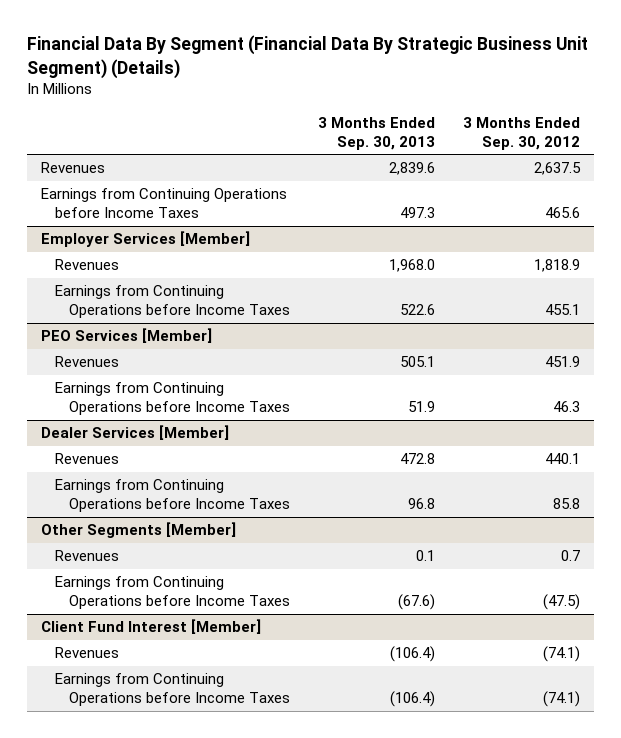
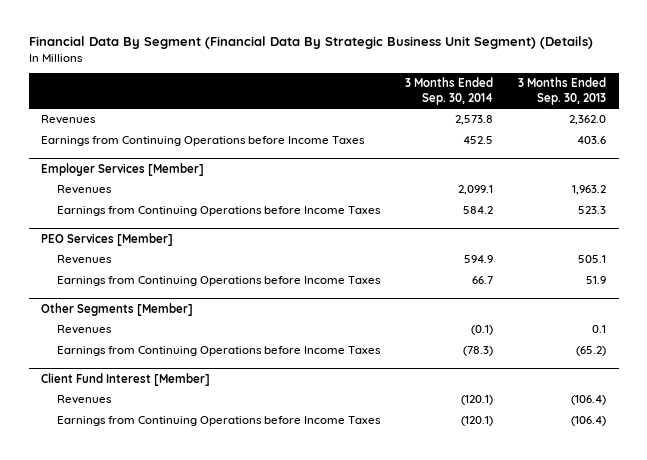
[462,116,580,150] 3 Months Ended Sep. 30, 2012 -> none
none -> [405,77,494,105] 3 Months Ended Sep. 30, 2014
[388,162,435,176] 2,839.6 -> [569,115,607,126] 2,362.0
[399,207,435,219] 497.3 -> [577,136,607,145] 403.6
[388,259,435,273] 1,968.0 -> [572,185,607,196] 1,963.2
[399,304,435,316] 522.6 -> [578,206,607,215] 523.3
[41,425,230,441] Dealer Services [Member] -> none
[54,453,119,465] Revenues -> none
[54,479,290,513] Earnings from Continuing Operations before Income Taxes -> none
[397,594,435,611] (67.6) -> [576,346,607,357] (65.2)

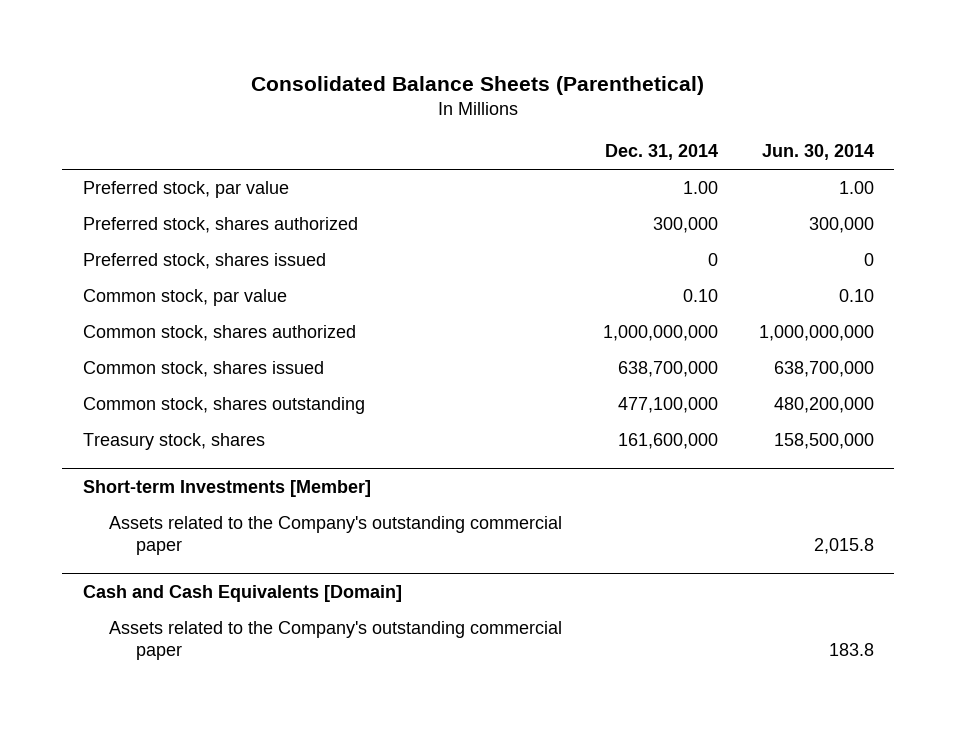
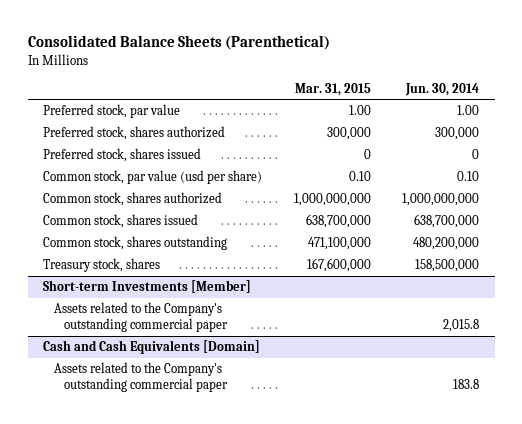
[605,144,719,161] Dec. 31, 2014 -> none
none -> [294,82,371,96] Mar. 31, 2015
[82,289,287,307] Common stock, par value -> [43,170,263,185] Common stock, par value (usd per share)

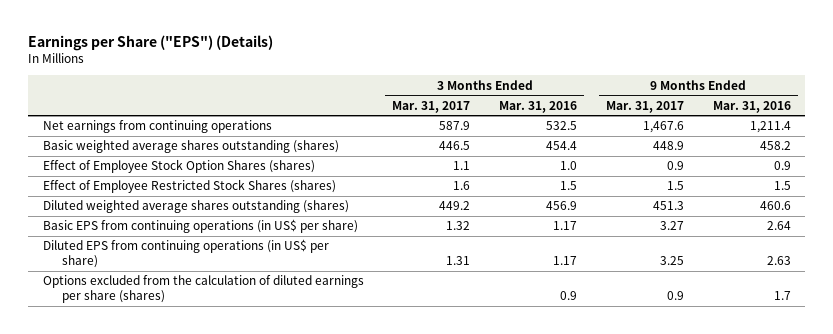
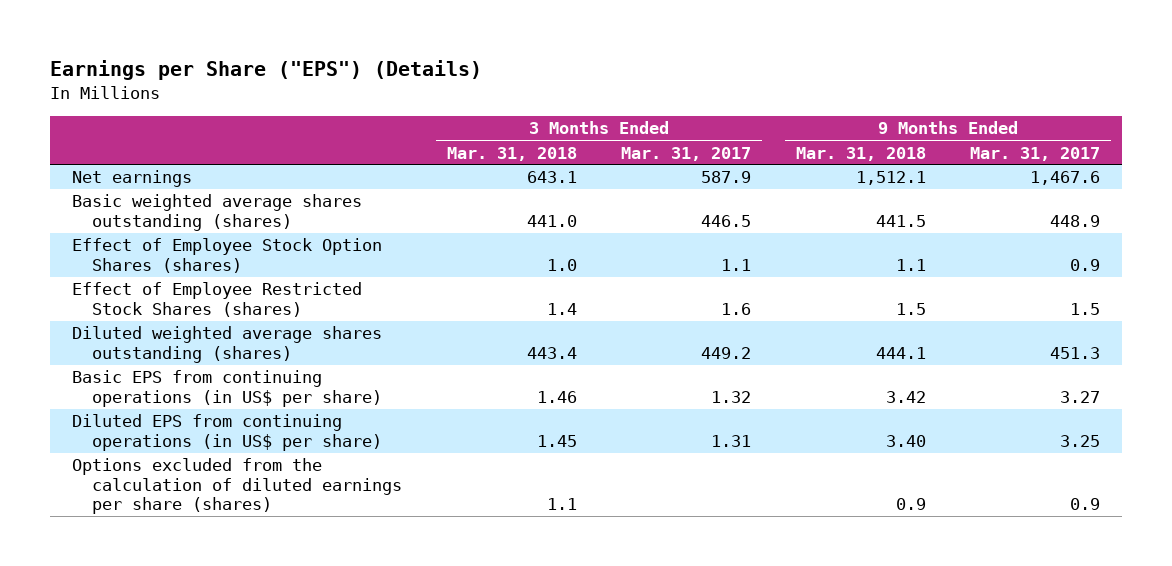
[499,100,578,113] Mar. 31, 2016 -> none
[712,100,791,113] Mar. 31, 2016 -> none
none -> [446,146,577,161] Mar. 31, 2018
none -> [795,146,926,161] Mar. 31, 2018
[42,120,272,134] Net earnings from continuing operations -> [72,170,193,188] Net earnings

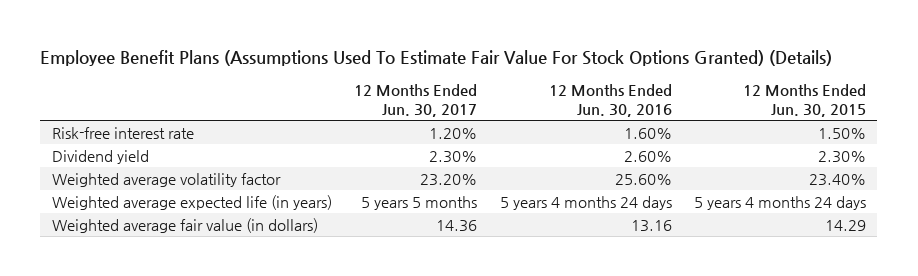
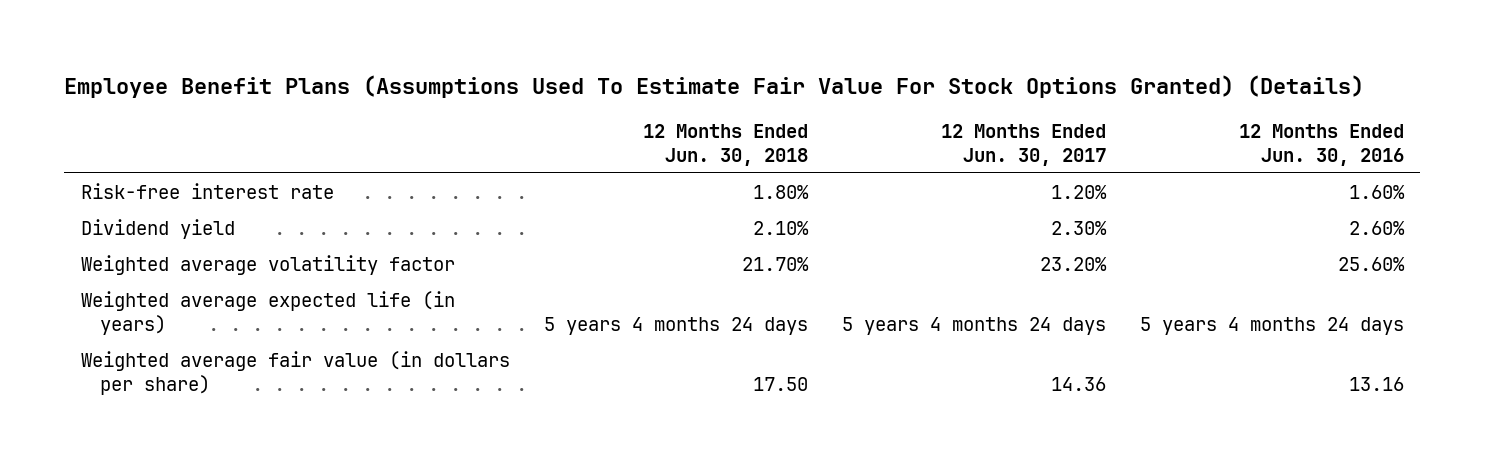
[743,83,867,117] 12 Months Ended Jun. 30, 2015 -> none
none -> [642,123,808,166] 12 Months Ended Jun. 30, 2018
[361,195,478,210] 5 years 5 months -> [841,316,1106,335] 5 years 4 months 24 days
[51,217,318,233] Weighted average fair value (in dollars) -> [81,350,511,395] Weighted average fair value (in dollars per share)

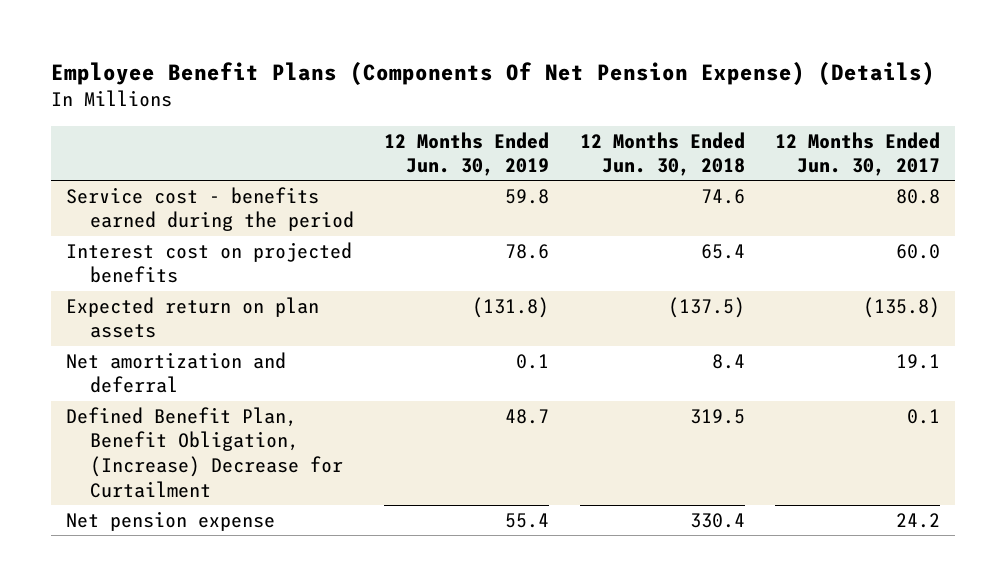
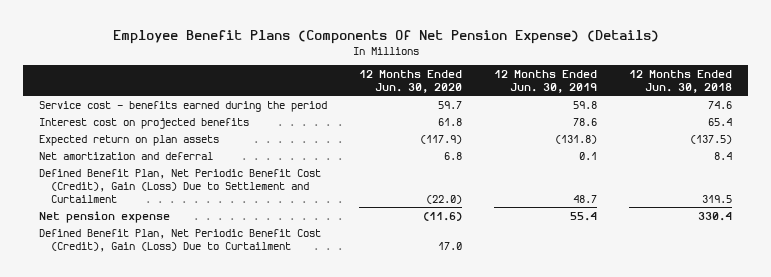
[774,131,940,177] 12 Months Ended Jun. 30, 2017 -> none
none -> [359,69,463,94] 12 Months Ended Jun. 30, 2020
[65,406,343,498] Defined Benefit Plan, Benefit Obligation, (Increase) Decrease for Curtailment -> [39,168,322,204] Defined Benefit Plan, Net Periodic Benefit Cost (Credit), Gain (Loss) Due to Settlement and Curtailment
none -> [39,228,322,252] Defined Benefit Plan, Net Periodic Benefit Cost (Credit), Gain (Loss) Due to Curtailment

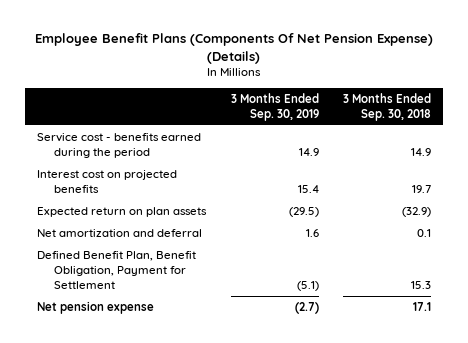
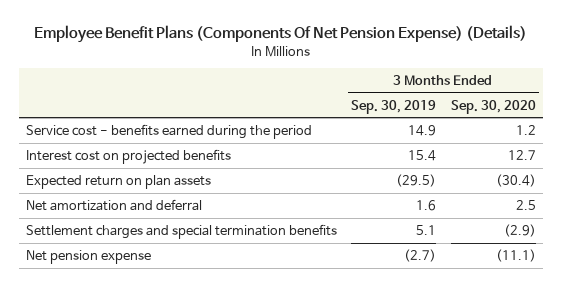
[343,93,432,121] 3 Months Ended Sep. 30, 2018 -> none
none -> [450,99,536,114] Sep. 30, 2020
[37,251,197,289] Defined Benefit Plan, Benefit Obligation, Payment for Settlement -> none
none -> [26,223,338,239] Settlement charges and special termination benefits

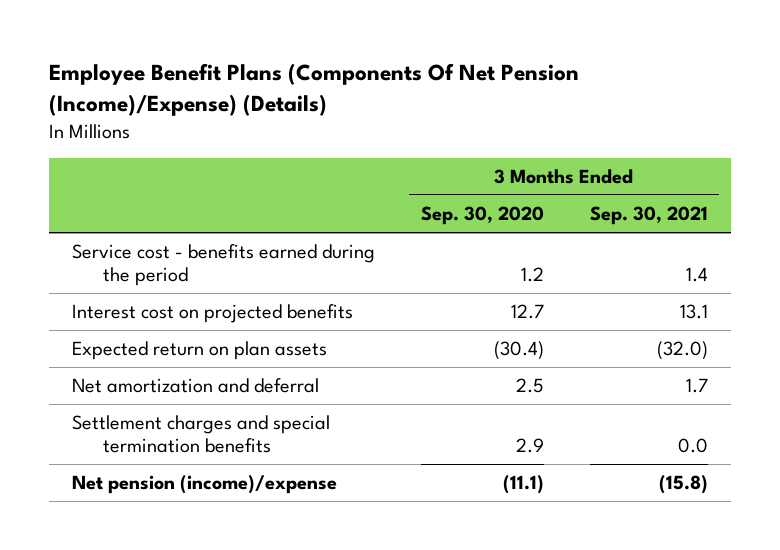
[33,25,527,44] Employee Benefit Plans (Components Of Net Pension Expense) (Details) -> [48,62,579,116] Employee Benefit Plans (Components Of Net Pension (Income)/Expense) (Details)
[351,99,437,114] Sep. 30, 2019 -> none
none -> [589,206,708,226] Sep. 30, 2021
[503,223,536,237] (2.9) -> [515,438,544,454] 2.9
[26,249,152,264] Net pension expense -> [71,475,337,495] Net pension (income)/expense

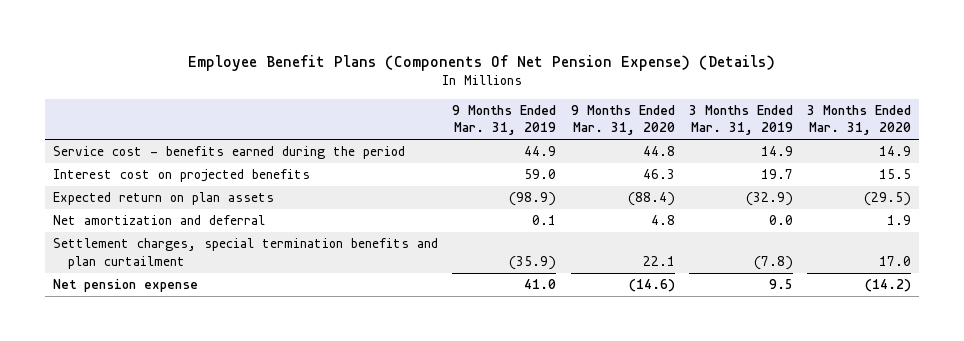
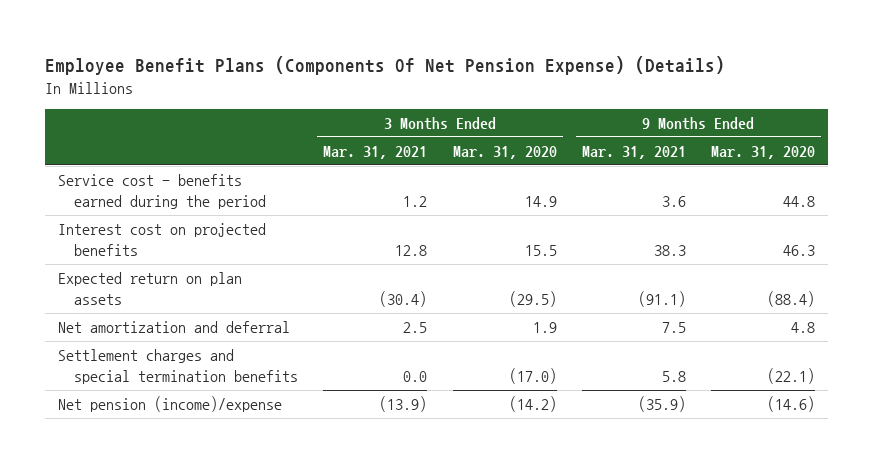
[452,105,557,136] 9 Months Ended Mar. 31, 2019 -> none
[688,105,793,136] 3 Months Ended Mar. 31, 2019 -> none
none -> [323,145,428,159] Mar. 31, 2021
none -> [581,145,686,159] Mar. 31, 2021
[52,238,438,269] Settlement charges, special termination benefits and plan curtailment -> [58,349,299,384] Settlement charges and special termination benefits
[642,255,675,266] 22.1 -> [766,367,815,384] (22.1)
[879,255,912,266] 17.0 -> [508,367,557,384] (17.0)
[52,279,198,293] Net pension expense -> [58,396,283,413] Net pension (income)/expense

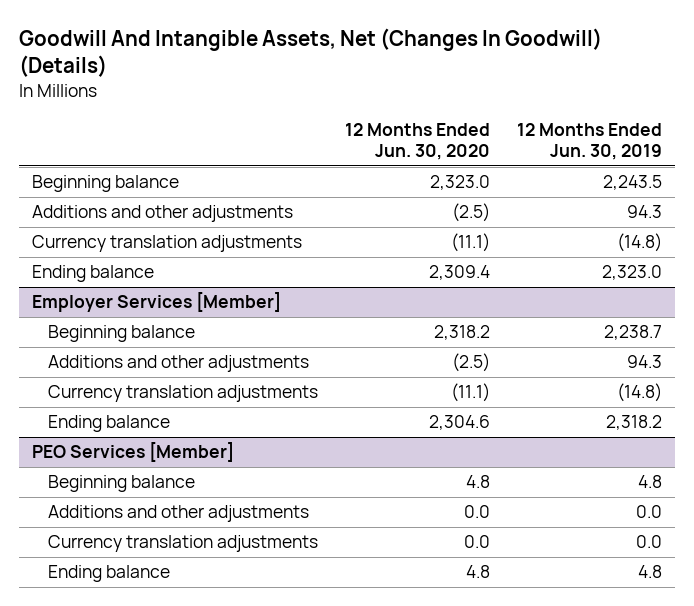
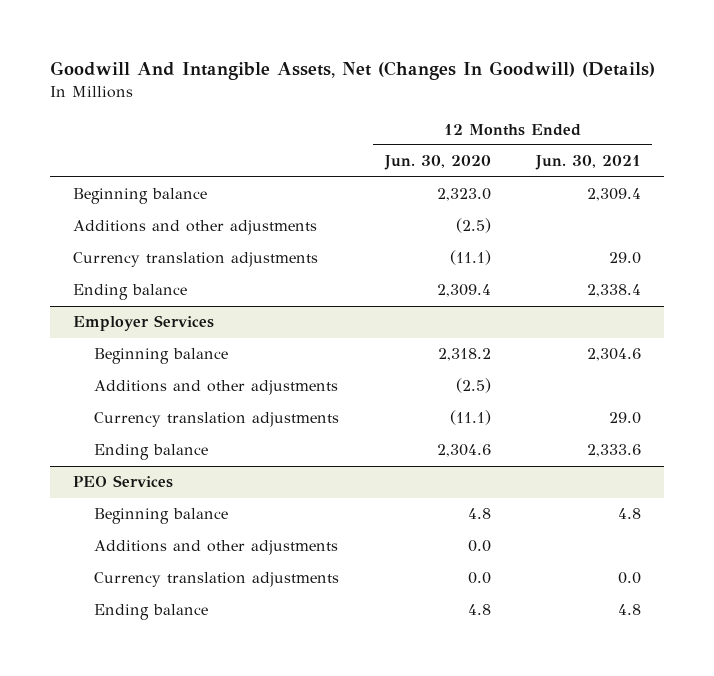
[516,123,662,161] 12 Months Ended Jun. 30, 2019 -> none
none -> [535,155,642,171] Jun. 30, 2021
[32,292,282,313] Employer Services [Member] -> [73,315,215,332] Employer Services
[32,442,235,463] PEO Services [Member] -> [73,475,174,489] PEO Services

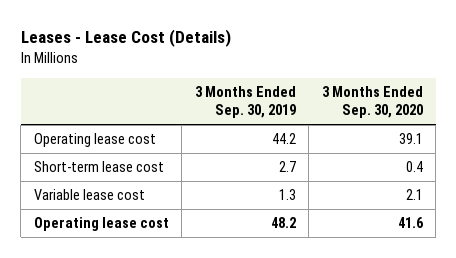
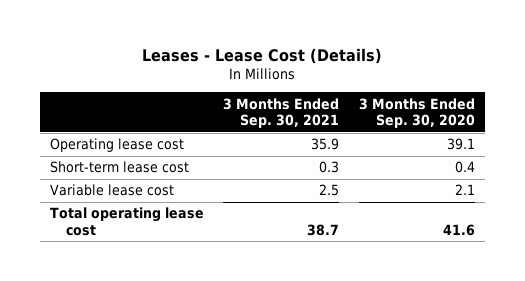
[194,86,296,119] 3 Months Ended Sep. 30, 2019 -> none
none -> [223,97,340,129] 3 Months Ended Sep. 30, 2021
[33,217,169,232] Operating lease cost -> [49,207,204,236] Total operating lease cost

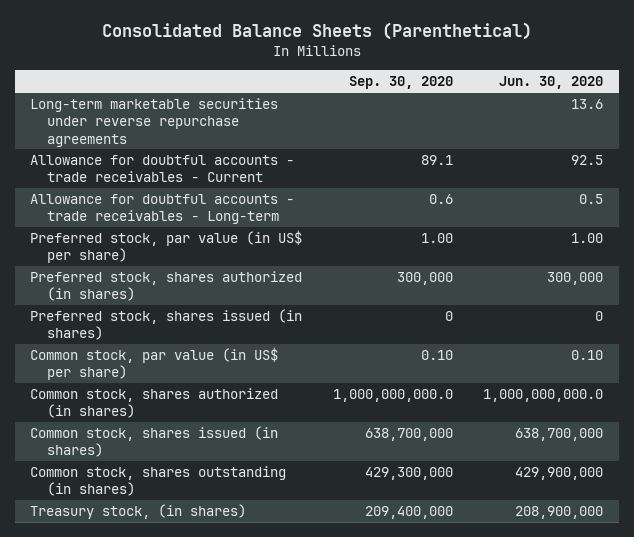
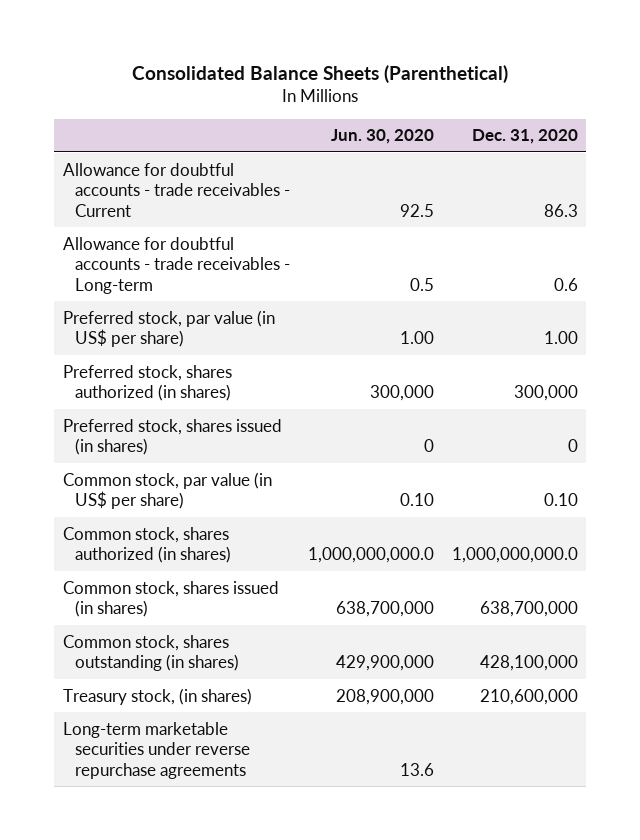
[348,76,453,90] Sep. 30, 2020 -> none
none -> [471,129,578,145] Dec. 31, 2020
[30,98,279,147] Long-term marketable securities under reverse repurchase agreements -> [62,721,250,779] Long-term marketable securities under reverse repurchase agreements

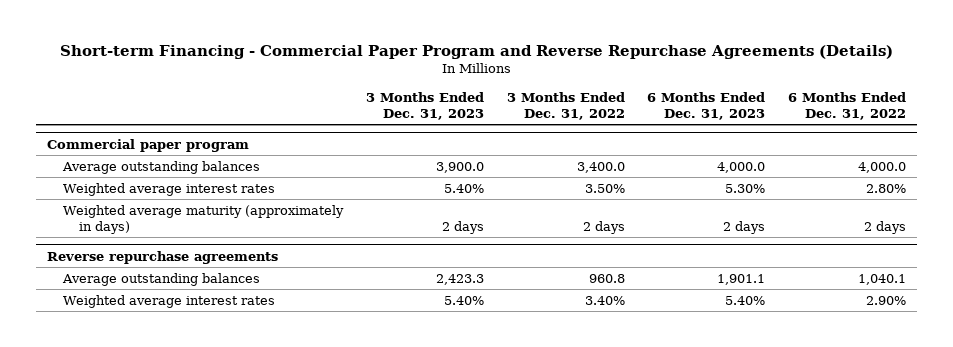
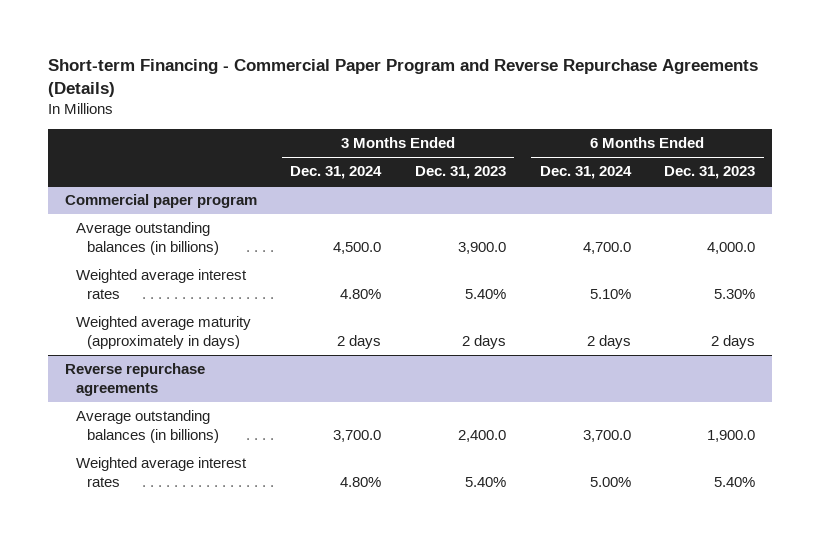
[506,92,625,120] 3 Months Ended Dec. 31, 2022 -> none
[787,92,906,120] 6 Months Ended Dec. 31, 2022 -> none
none -> [290,166,383,180] Dec. 31, 2024
none -> [539,166,632,180] Dec. 31, 2024
[62,160,261,174] Average outstanding balances -> [75,222,219,256] Average outstanding balances (in billions)
[62,272,261,286] Average outstanding balances -> [75,410,219,444] Average outstanding balances (in billions)
[435,273,484,285] 2,423.3 -> [457,430,506,443] 2,400.0
[717,273,766,285] 1,901.1 -> [707,430,756,443] 1,900.0

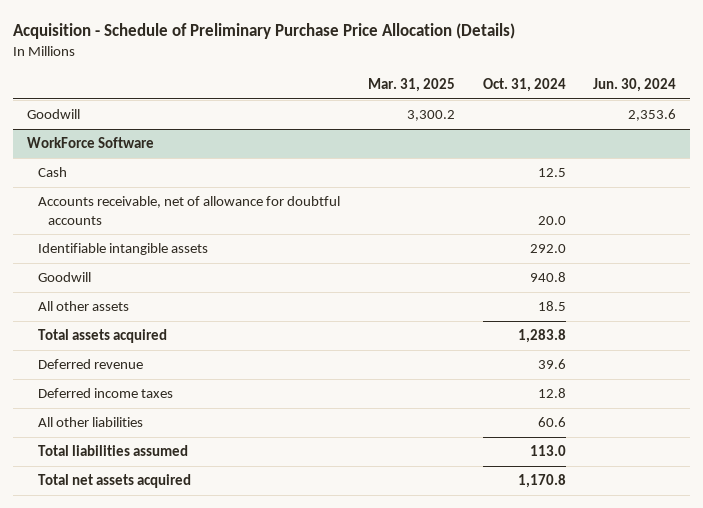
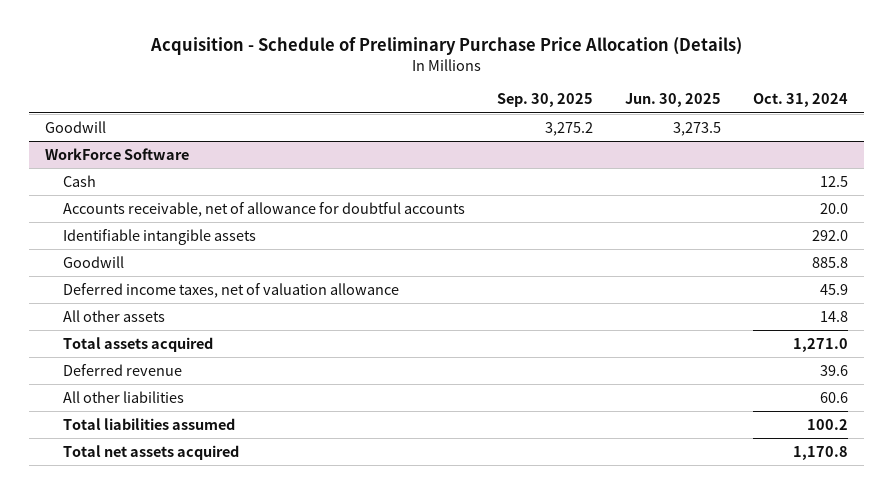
[367,78,455,93] Mar. 31, 2025 -> none
[593,78,677,93] Jun. 30, 2024 -> none
none -> [496,93,593,108] Sep. 30, 2025
none -> [625,93,722,108] Jun. 30, 2025
[529,272,566,283] 940.8 -> [812,256,849,268] 885.8
none -> [62,282,399,298] Deferred income taxes, net of valuation allowance
[537,301,566,312] 18.5 -> [820,310,849,322] 14.8
[517,329,566,344] 1,283.8 -> [793,337,849,352] 1,271.0
[37,388,173,399] Deferred income taxes -> none
[529,445,566,457] 113.0 -> [807,418,849,430] 100.2

